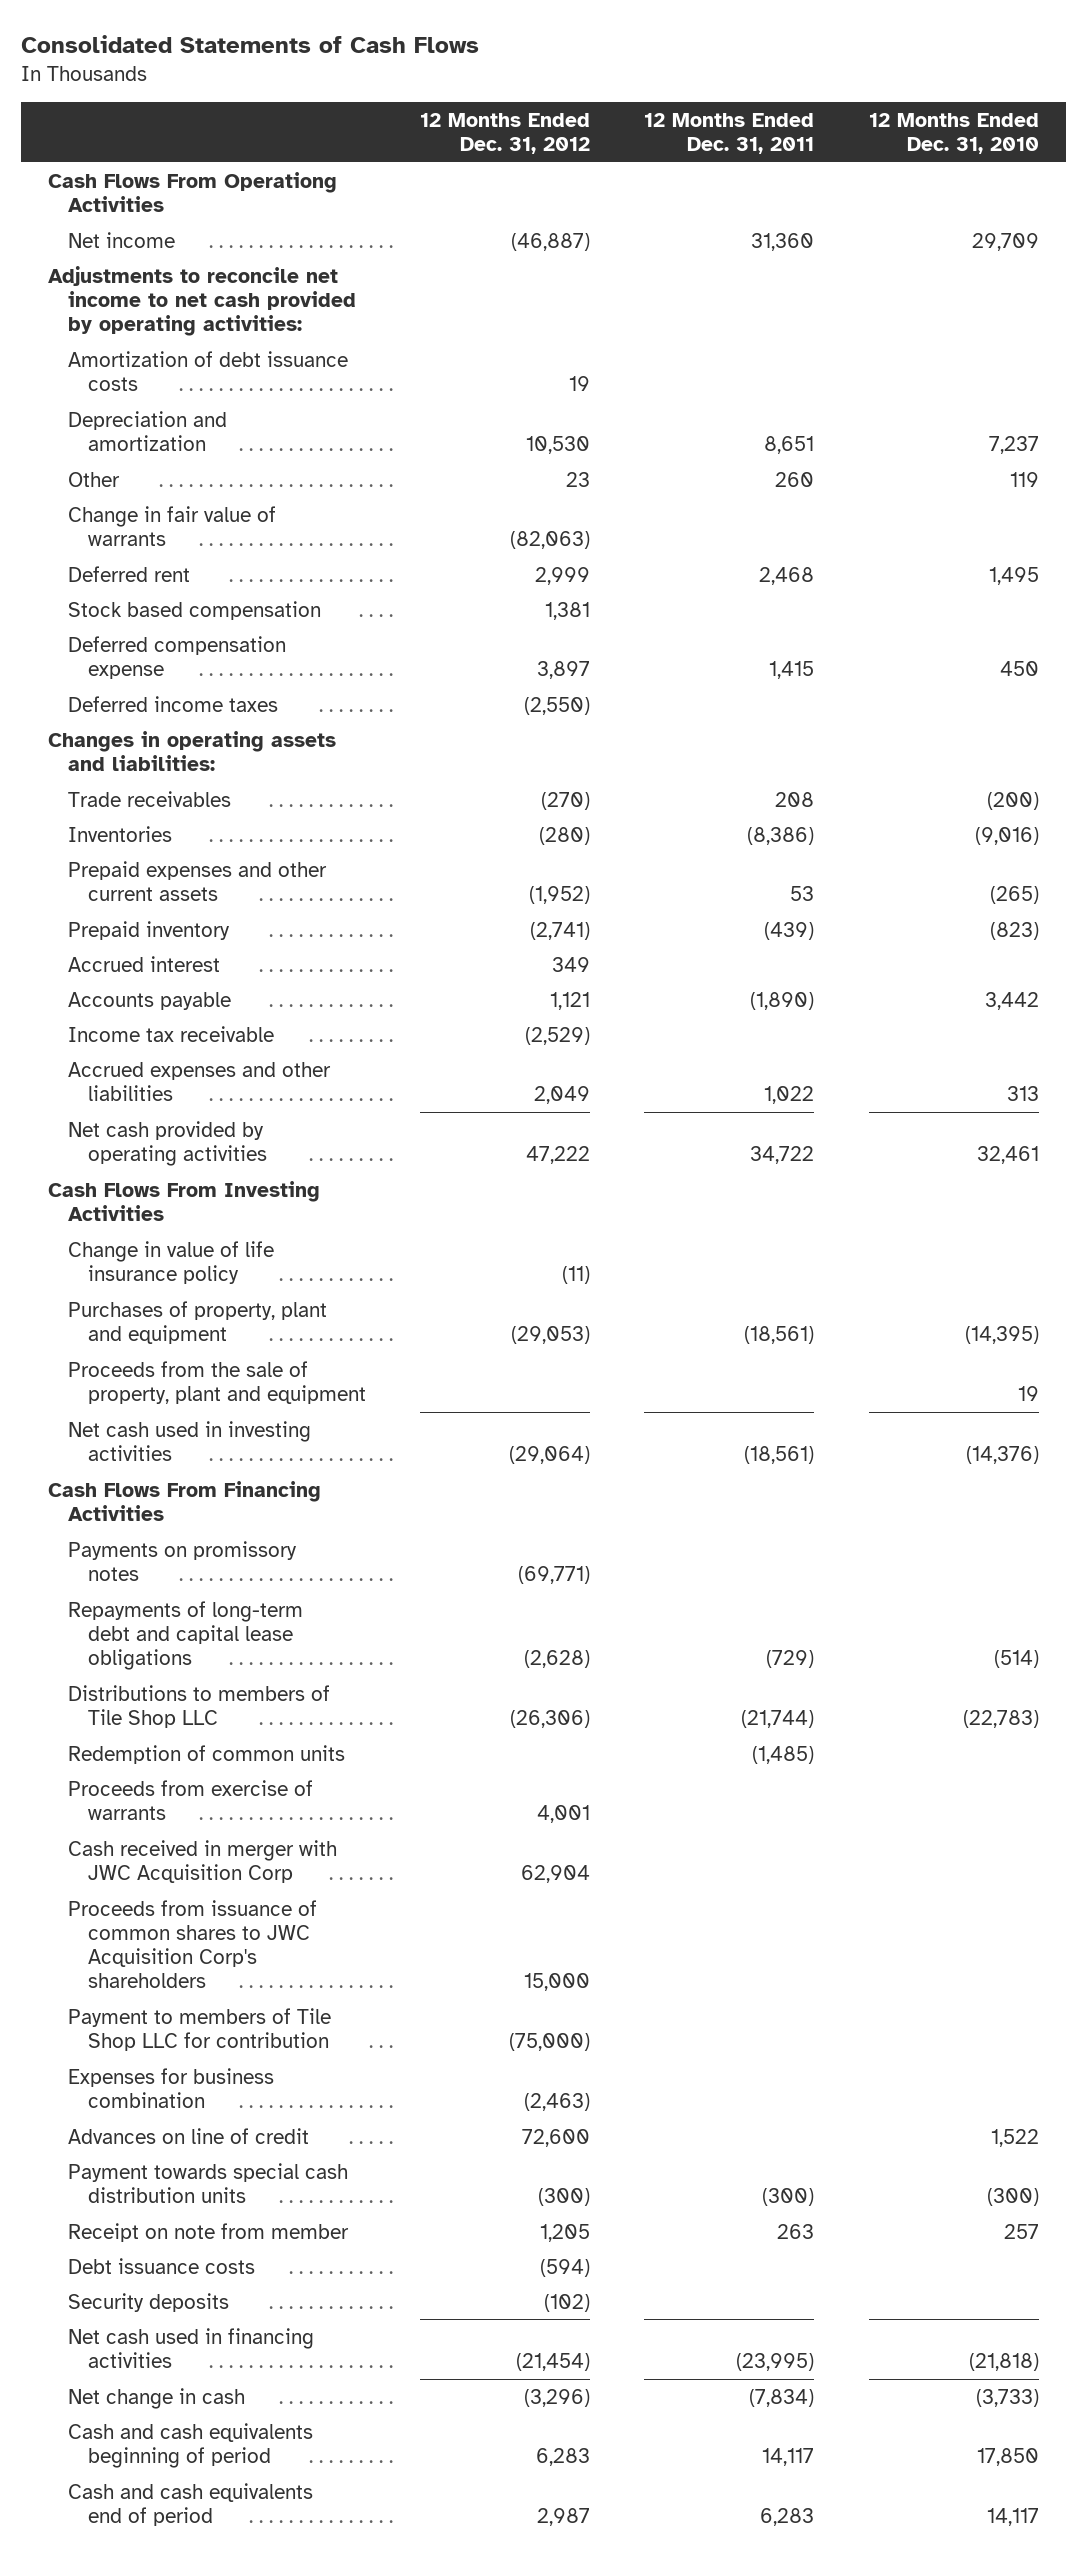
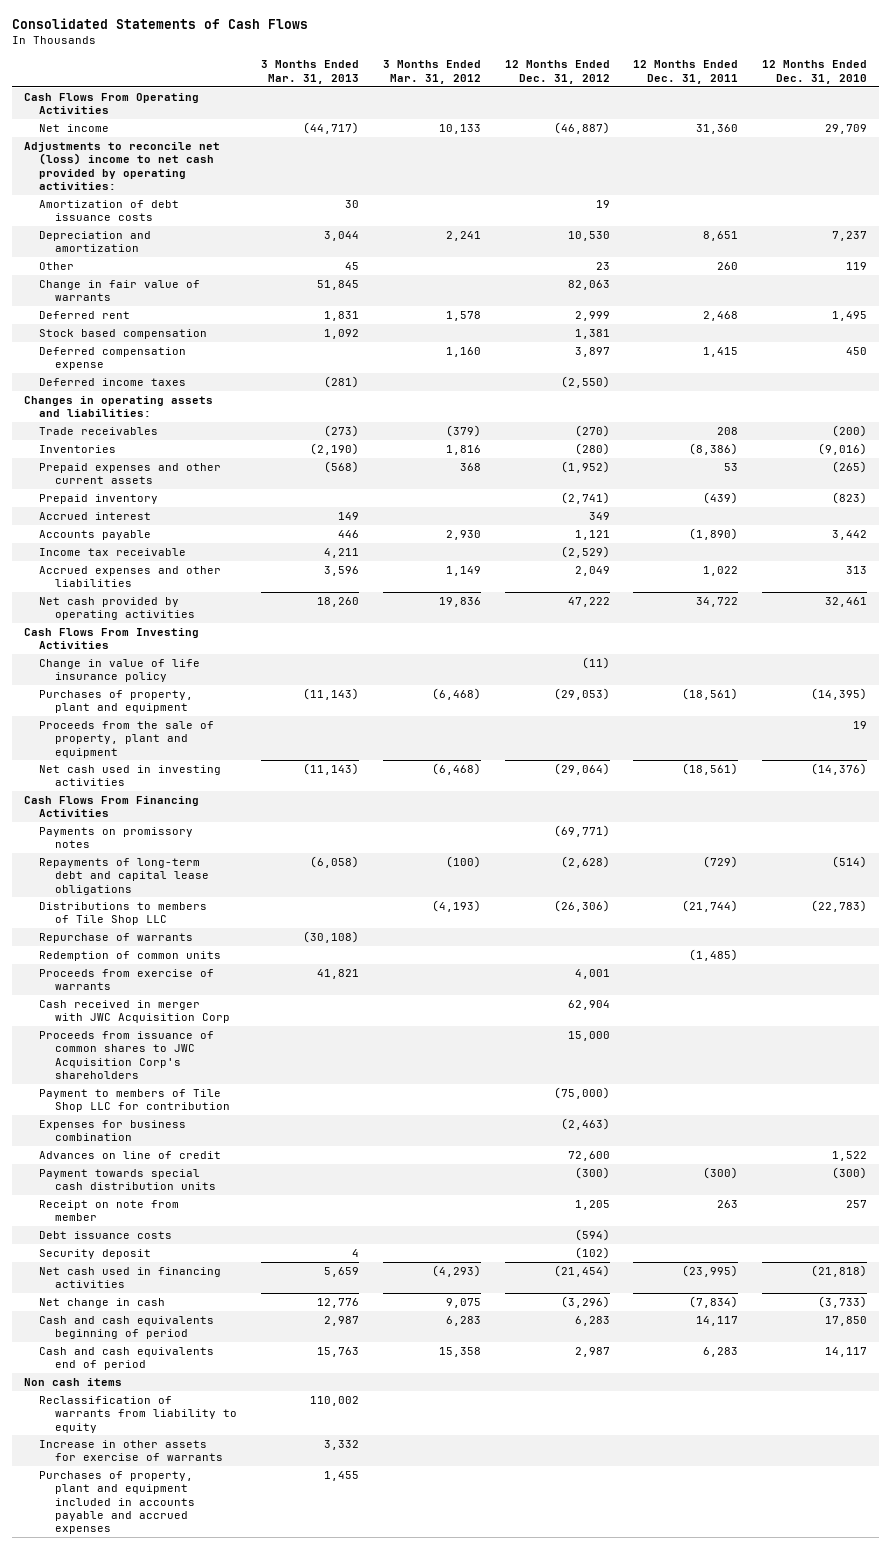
none -> [260,60,359,84] 3 Months Ended Mar. 31, 2013
none -> [382,60,481,84] 3 Months Ended Mar. 31, 2012
[47,171,337,212] Cash Flows From Operationg Activities -> [23,92,199,115] Cash Flows From Operating Activities
[47,265,356,337] Adjustments to reconcile net income to net cash provided by operating activities: -> [23,141,220,190] Adjustments to reconcile net (loss) income to net cash provided by operating activities:
[509,530,590,549] (82,063) -> [567,279,610,290] 82,063
none -> [39,932,194,943] Repurchase of warrants
[67,2292,229,2312] Security deposits -> [39,1248,152,1259] Security deposit
none -> [23,1377,122,1386] Non cash items
none -> [39,1395,237,1433] Reclassification of warrants from liability to equity
none -> [39,1439,223,1462] Increase in other assets for exercise of warrants
none -> [39,1470,195,1535] Purchases of property, plant and equipment included in accounts payable and accrued expenses

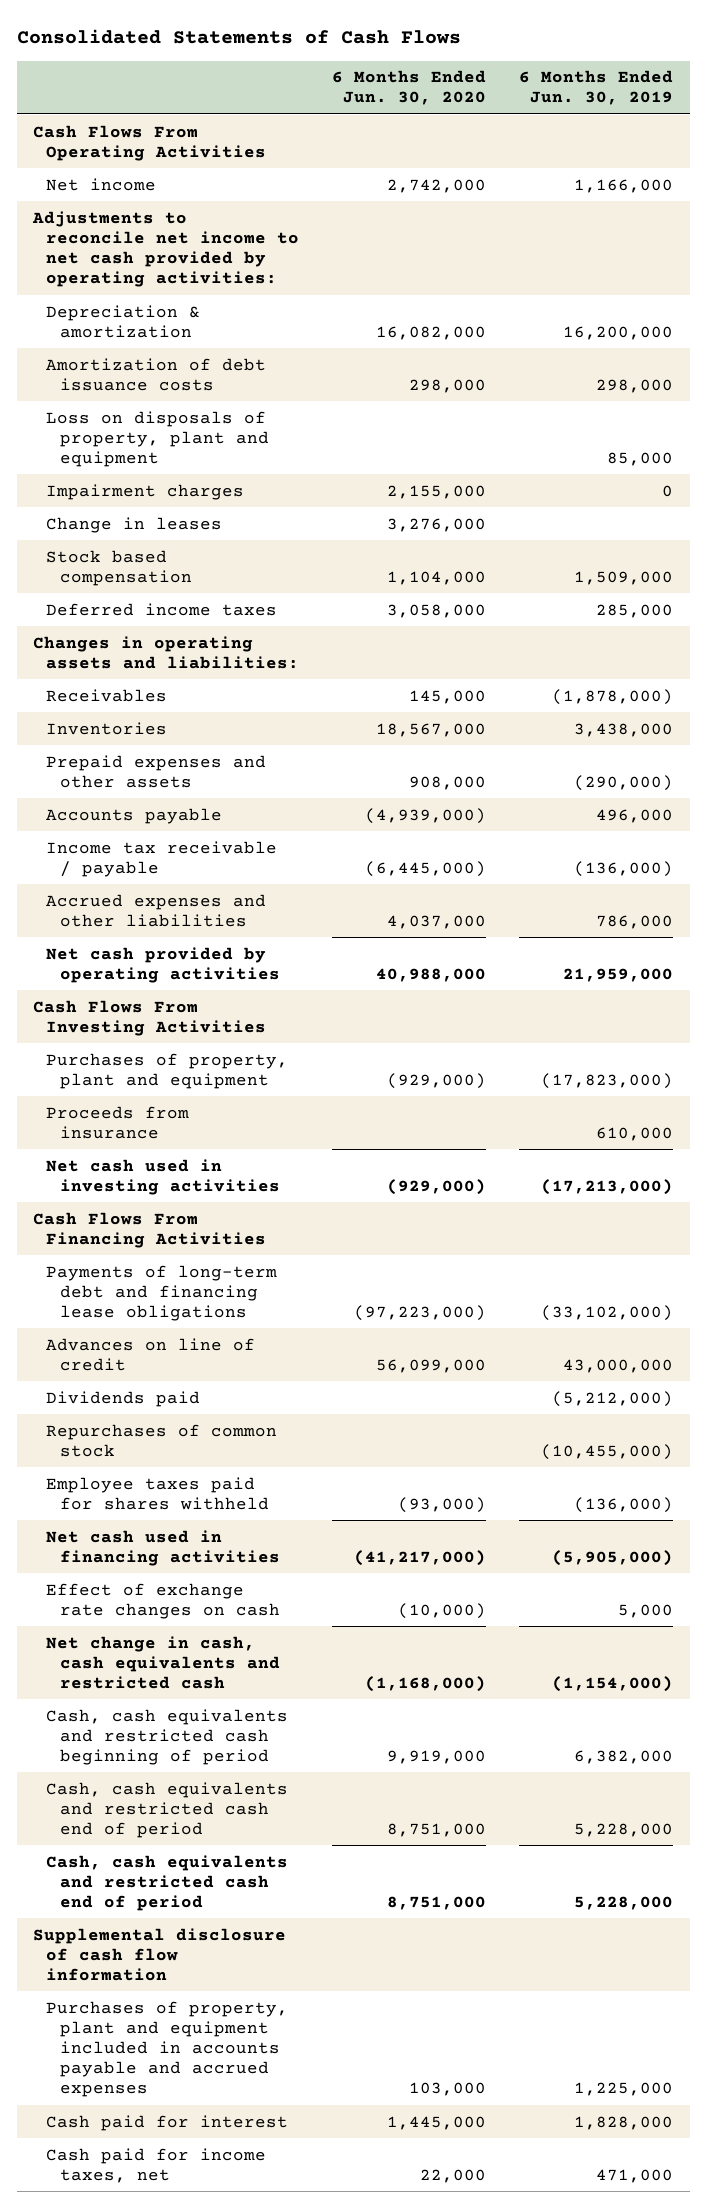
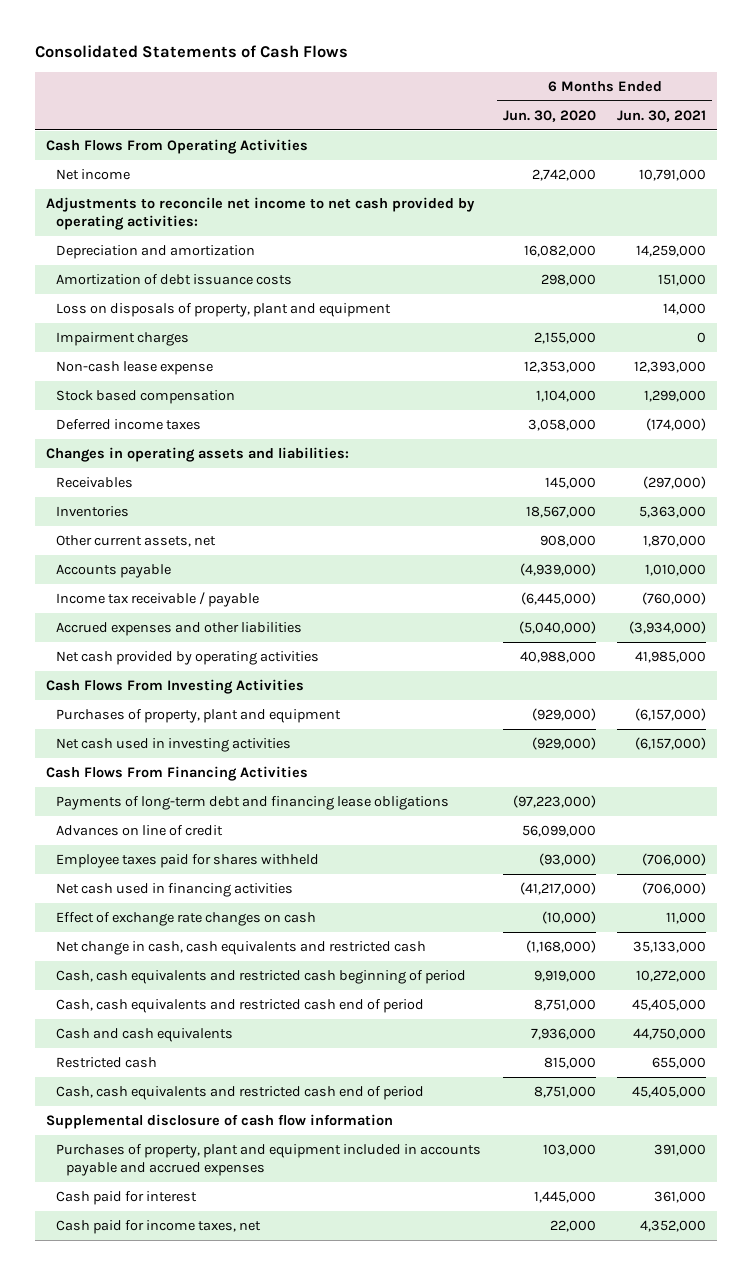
[519,70,674,106] 6 Months Ended Jun. 30, 2019 -> none
none -> [617,109,707,122] Jun. 30, 2021
[46,304,201,338] Depreciation & amortization -> [56,245,256,260] Depreciation and amortization
[46,516,223,533] Change in leases -> none
none -> [56,361,214,376] Non-cash lease expense
[46,754,267,788] Prepaid expenses and other assets -> none
none -> [56,535,217,548] Other current assets, net
[387,914,487,929] 4,037,000 -> [518,621,596,635] (5,040,000)
[46,1105,190,1139] Proceeds from insurance -> none
[46,1390,201,1407] Dividends paid -> none
[46,1423,278,1457] Repurchases of common stock -> none
none -> [56,1028,234,1043] Cash and cash equivalents
none -> [56,1057,158,1069] Restricted cash

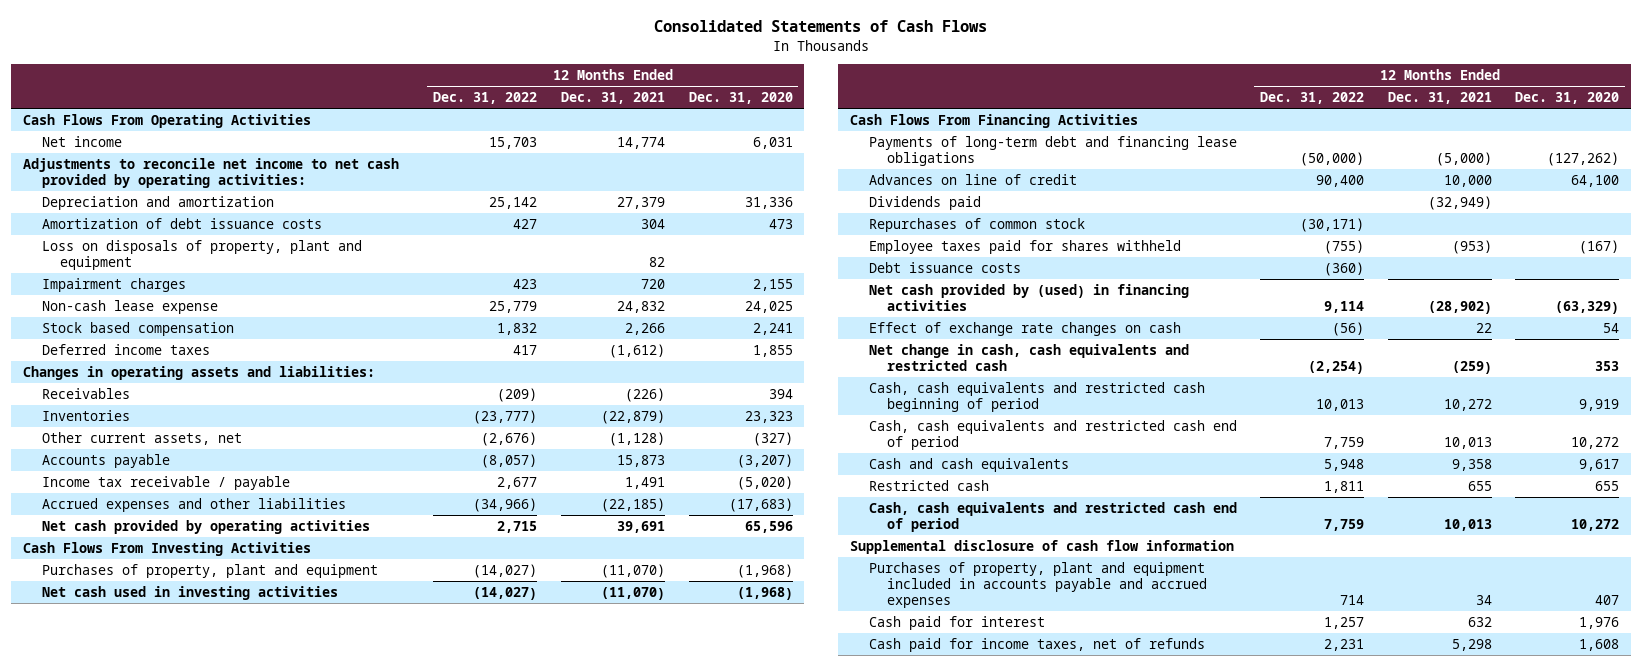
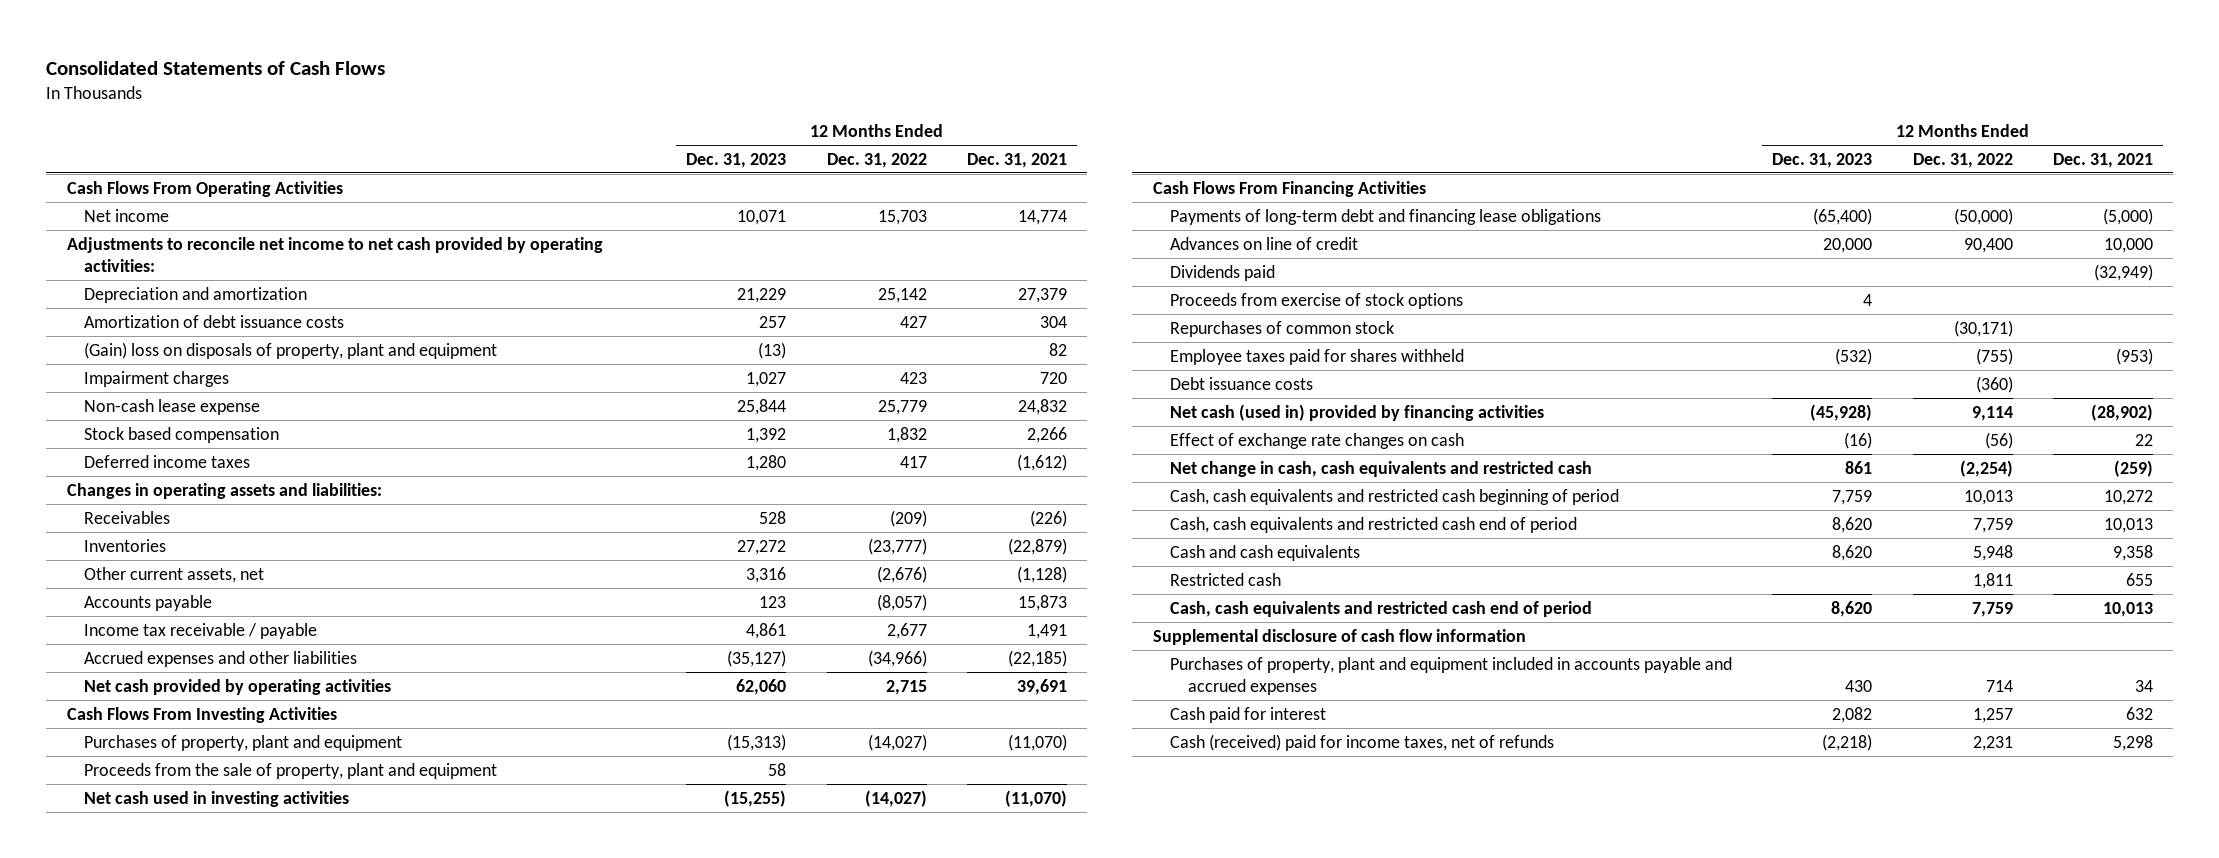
[688,91,793,104] Dec. 31, 2020 -> none
none -> [686,152,787,168] Dec. 31, 2023
[41,239,362,271] Loss on disposals of property, plant and equipment -> [84,341,498,359] (Gain) loss on disposals of property, plant and equipment
none -> [84,762,498,779] Proceeds from the sale of property, plant and equipment
none -> [1170,292,1464,309] Proceeds from exercise of stock options
[868,283,1189,312] Net cash provided by (used) in financing activities -> [1170,403,1545,421] Net cash (used in) provided by financing activities
[868,637,1205,652] Cash paid for income taxes, net of refunds -> [1170,733,1555,751] Cash (received) paid for income taxes, net of refunds

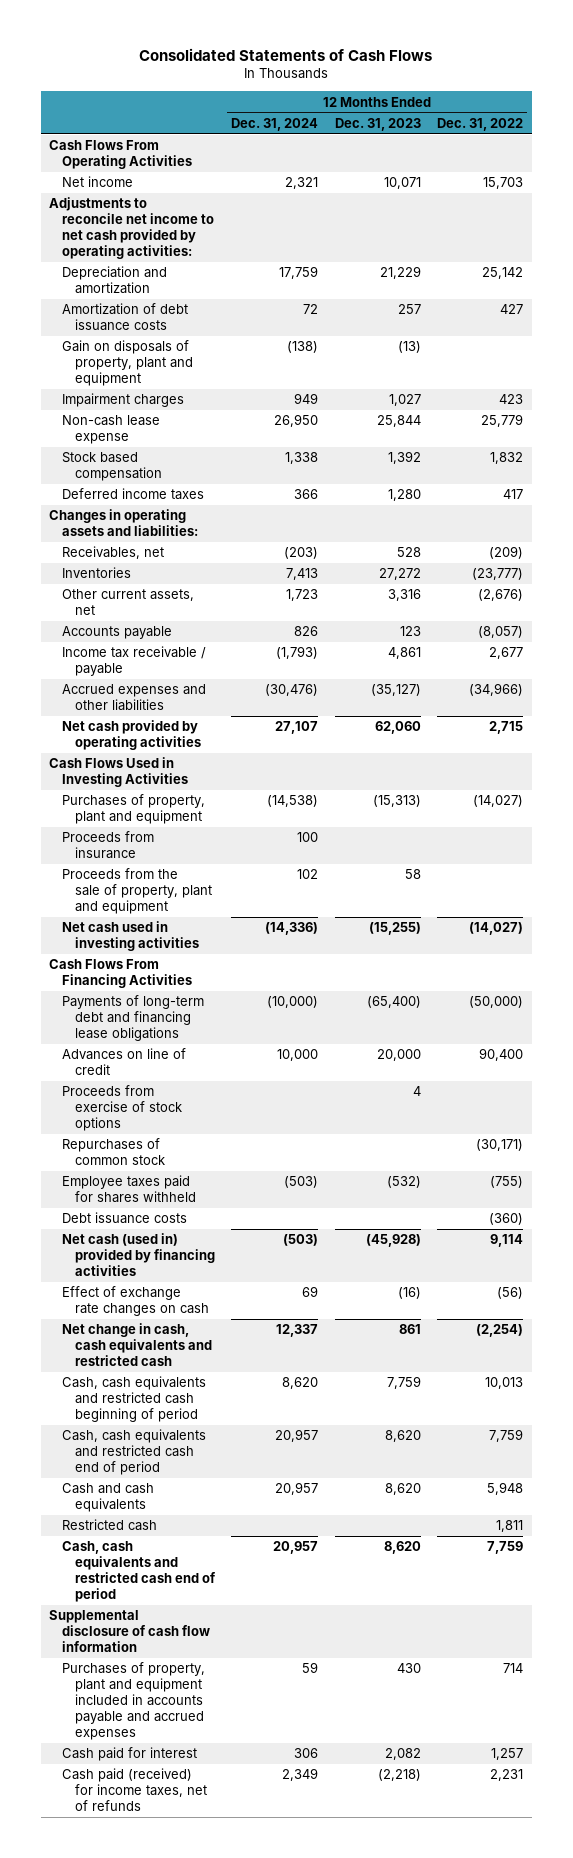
[966,152,1067,168] Dec. 31, 2021 -> none
none -> [231,117,319,131] Dec. 31, 2024
[84,341,498,359] (Gain) loss on disposals of property, plant and equipment -> [62,340,193,387] Gain on disposals of property, plant and equipment
[84,510,171,524] Receivables -> [62,546,165,560] Receivables, net
[66,706,337,723] Cash Flows From Investing Activities -> [49,757,189,788] Cash Flows Used in Investing Activities
none -> [62,831,155,860] Proceeds from insurance
[1170,264,1276,281] Dividends paid -> none
[1170,733,1555,751] Cash (received) paid for income taxes, net of refunds -> [62,1768,207,1812] Cash paid (received) for income taxes, net of refunds

